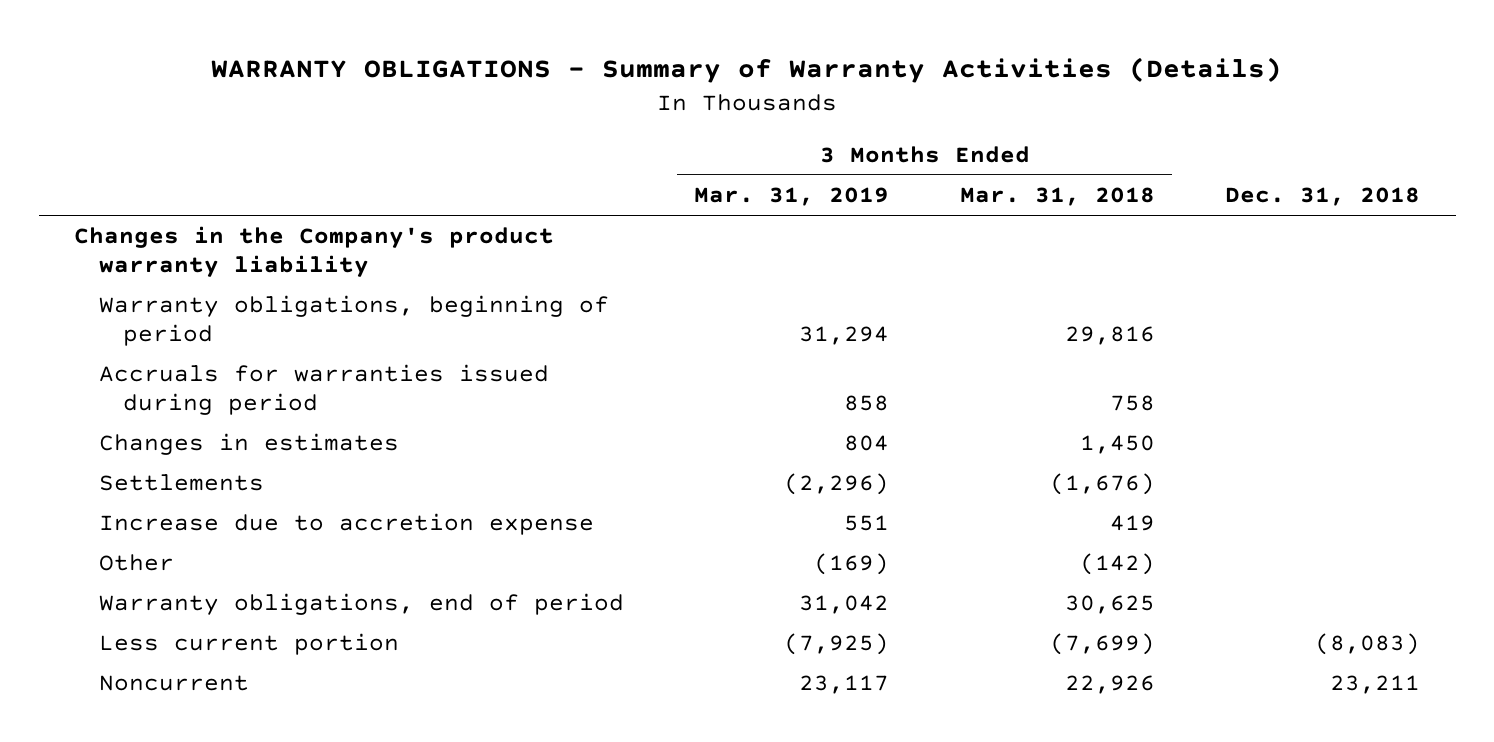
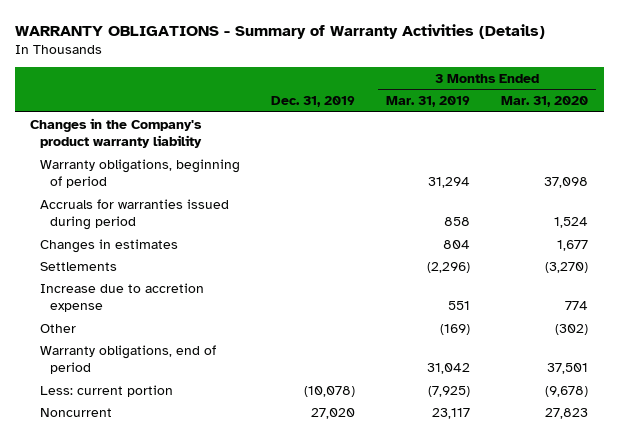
[959,187,1155,207] Mar. 31, 2018 -> none
[1225,187,1421,207] Dec. 31, 2018 -> none
none -> [271,95,356,107] Dec. 31, 2019
none -> [501,95,589,107] Mar. 31, 2020
[98,633,399,656] Less current portion -> [40,384,174,397] Less: current portion

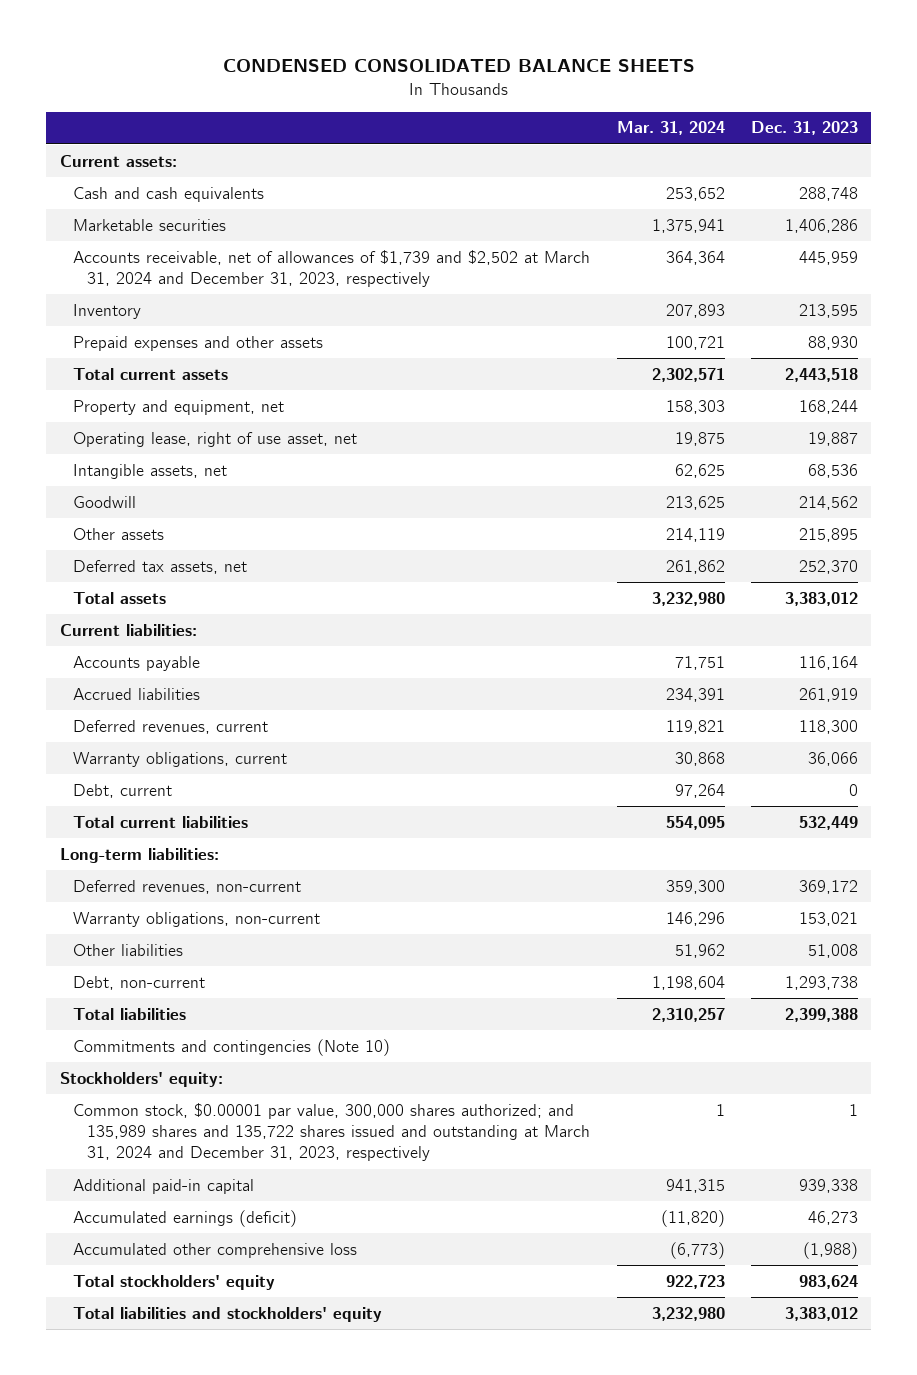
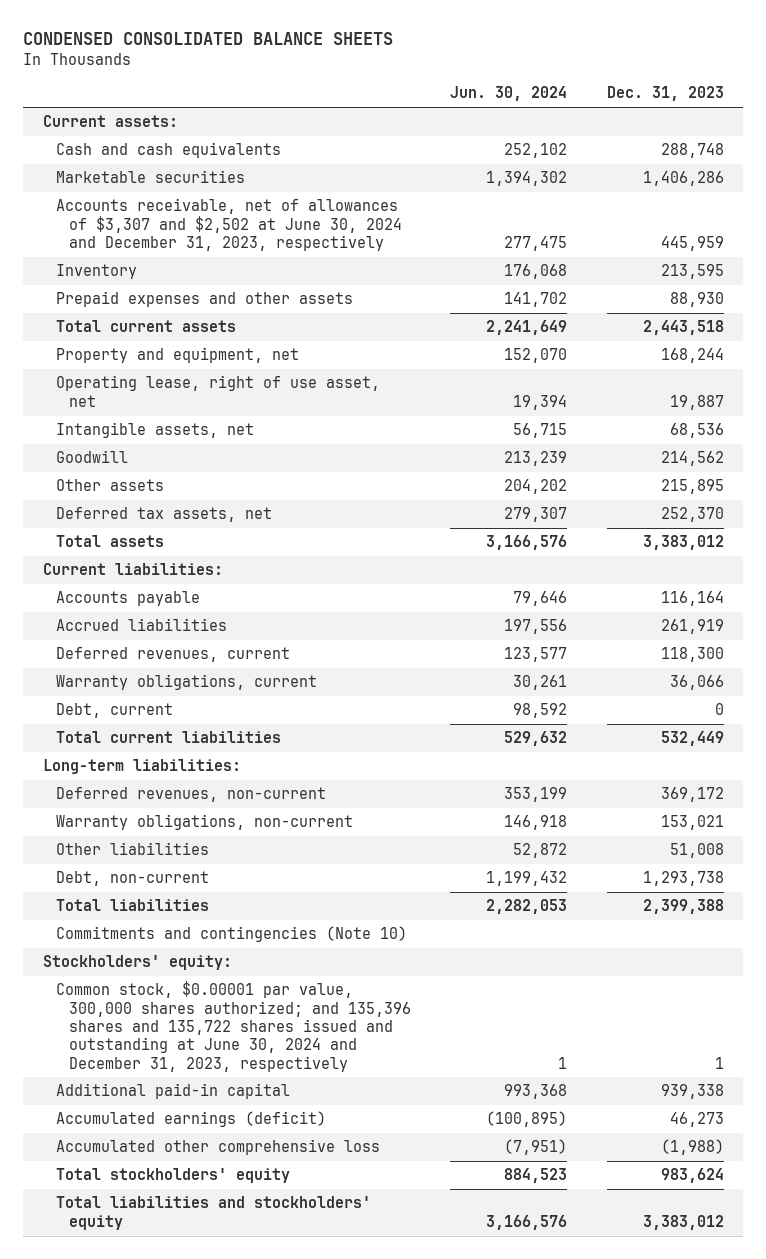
[616,121,725,136] Mar. 31, 2024 -> none
none -> [450,86,568,102] Jun. 30, 2024
[73,249,591,288] Accounts receivable, net of allowances of $1,739 and $2,502 at March 31, 2024 and December 31, 2023, respectively -> [55,198,402,251] Accounts receivable, net of allowances of $3,307 and $2,502 at June 30, 2024 and December 31, 2023, respectively
[73,1102,591,1162] Common stock, $0.00001 par value, 300,000 shares authorized; and 135,989 shares and 135,722 shares issued and outstanding at March 31, 2024 and December 31, 2023, respectively -> [55,981,411,1072] Common stock, $0.00001 par value, 300,000 shares authorized; and 135,396 shares and 135,722 shares issued and outstanding at June 30, 2024 and December 31, 2023, respectively

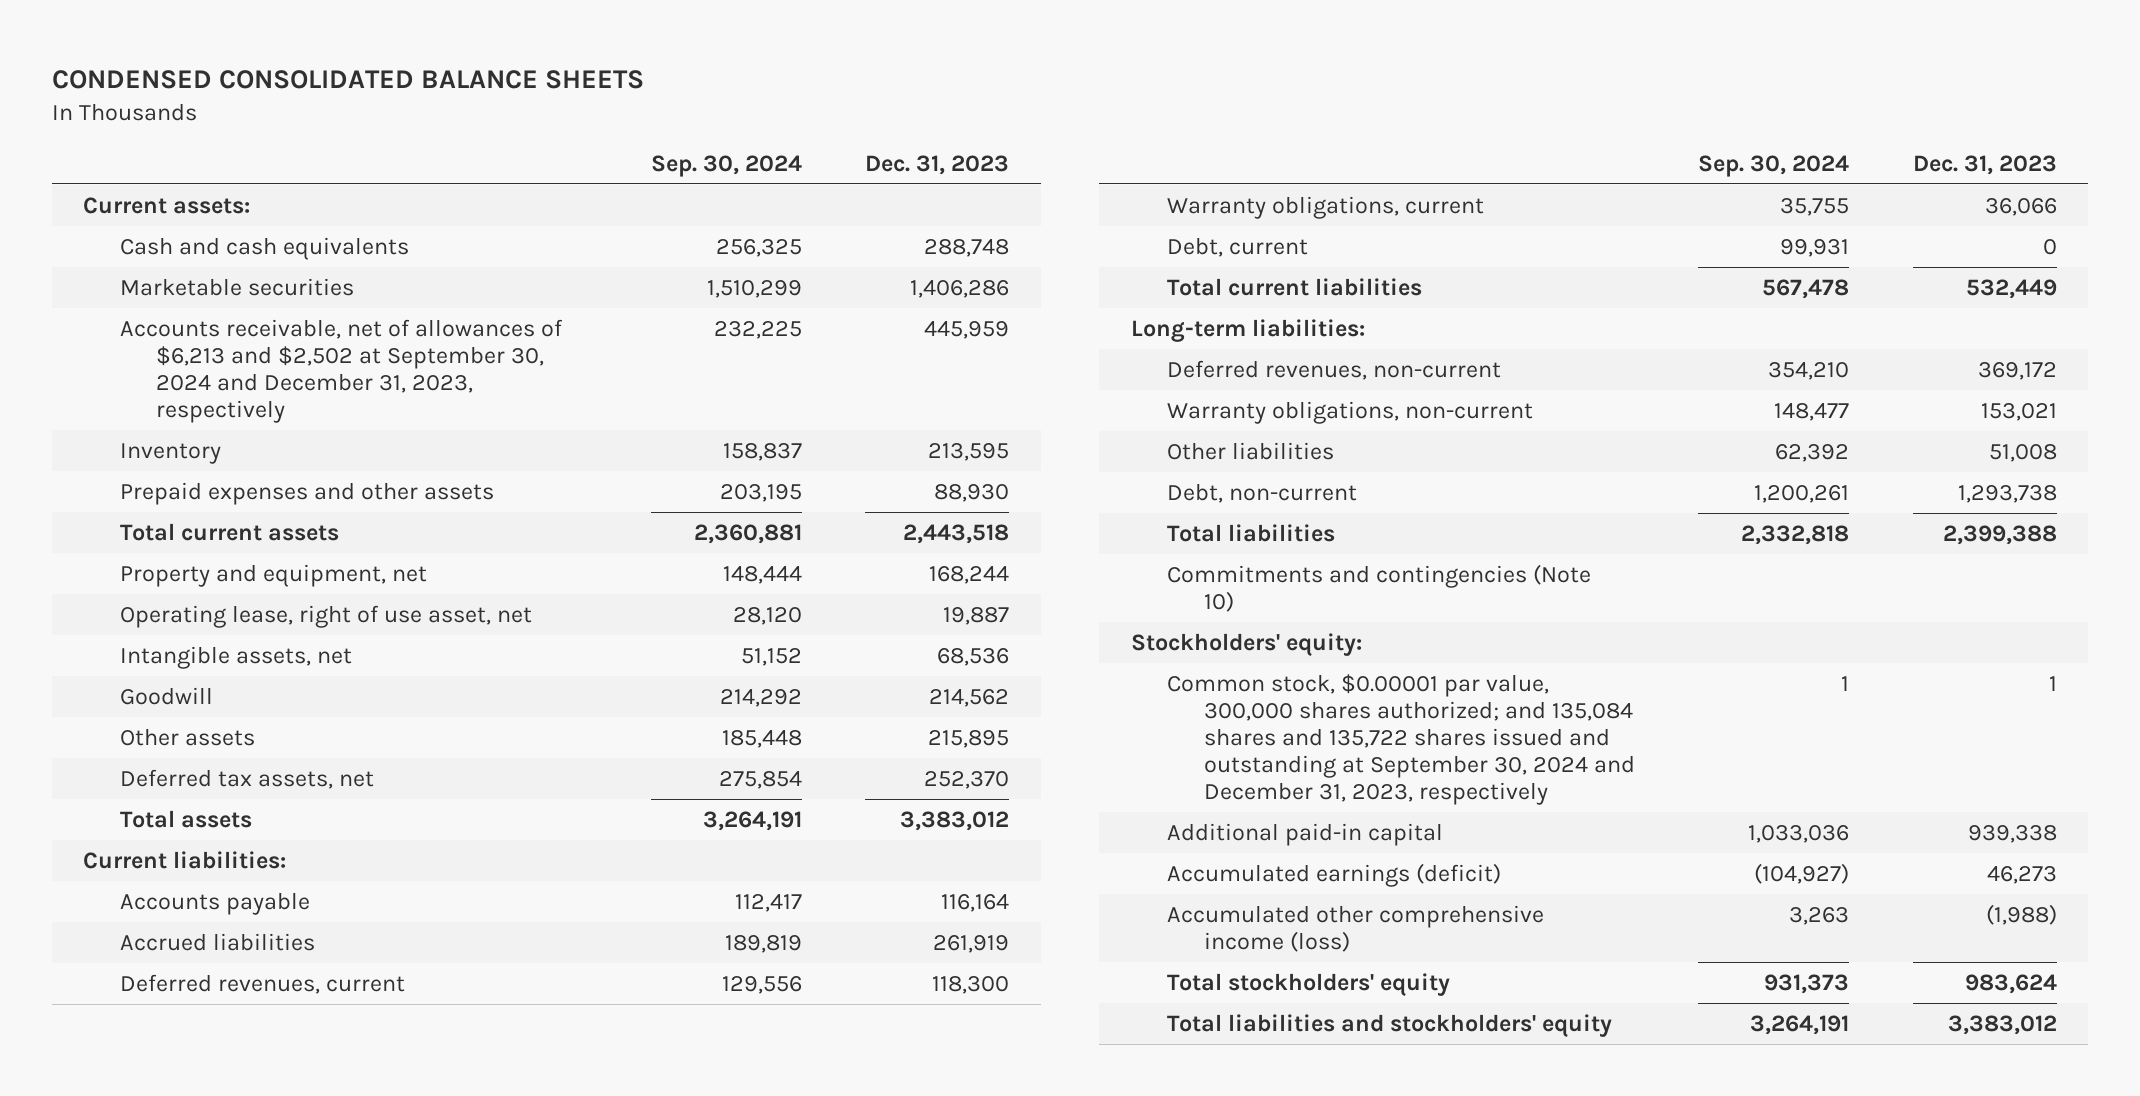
[450,86,568,102] Jun. 30, 2024 -> none
none -> [650,154,802,177] Sep. 30, 2024
[55,198,402,251] Accounts receivable, net of allowances of $3,307 and $2,502 at June 30, 2024 and December 31, 2023, respectively -> [119,318,563,424] Accounts receivable, net of allowances of $6,213 and $2,502 at September 30, 2024 and December 31, 2023, respectively
[55,981,411,1072] Common stock, $0.00001 par value, 300,000 shares authorized; and 135,396 shares and 135,722 shares issued and outstanding at June 30, 2024 and December 31, 2023, respectively -> [1167,673,1635,806] Common stock, $0.00001 par value, 300,000 shares authorized; and 135,084 shares and 135,722 shares issued and outstanding at September 30, 2024 and December 31, 2023, respectively
[55,1139,380,1156] Accumulated other comprehensive loss -> [1167,904,1545,952] Accumulated other comprehensive income (loss)

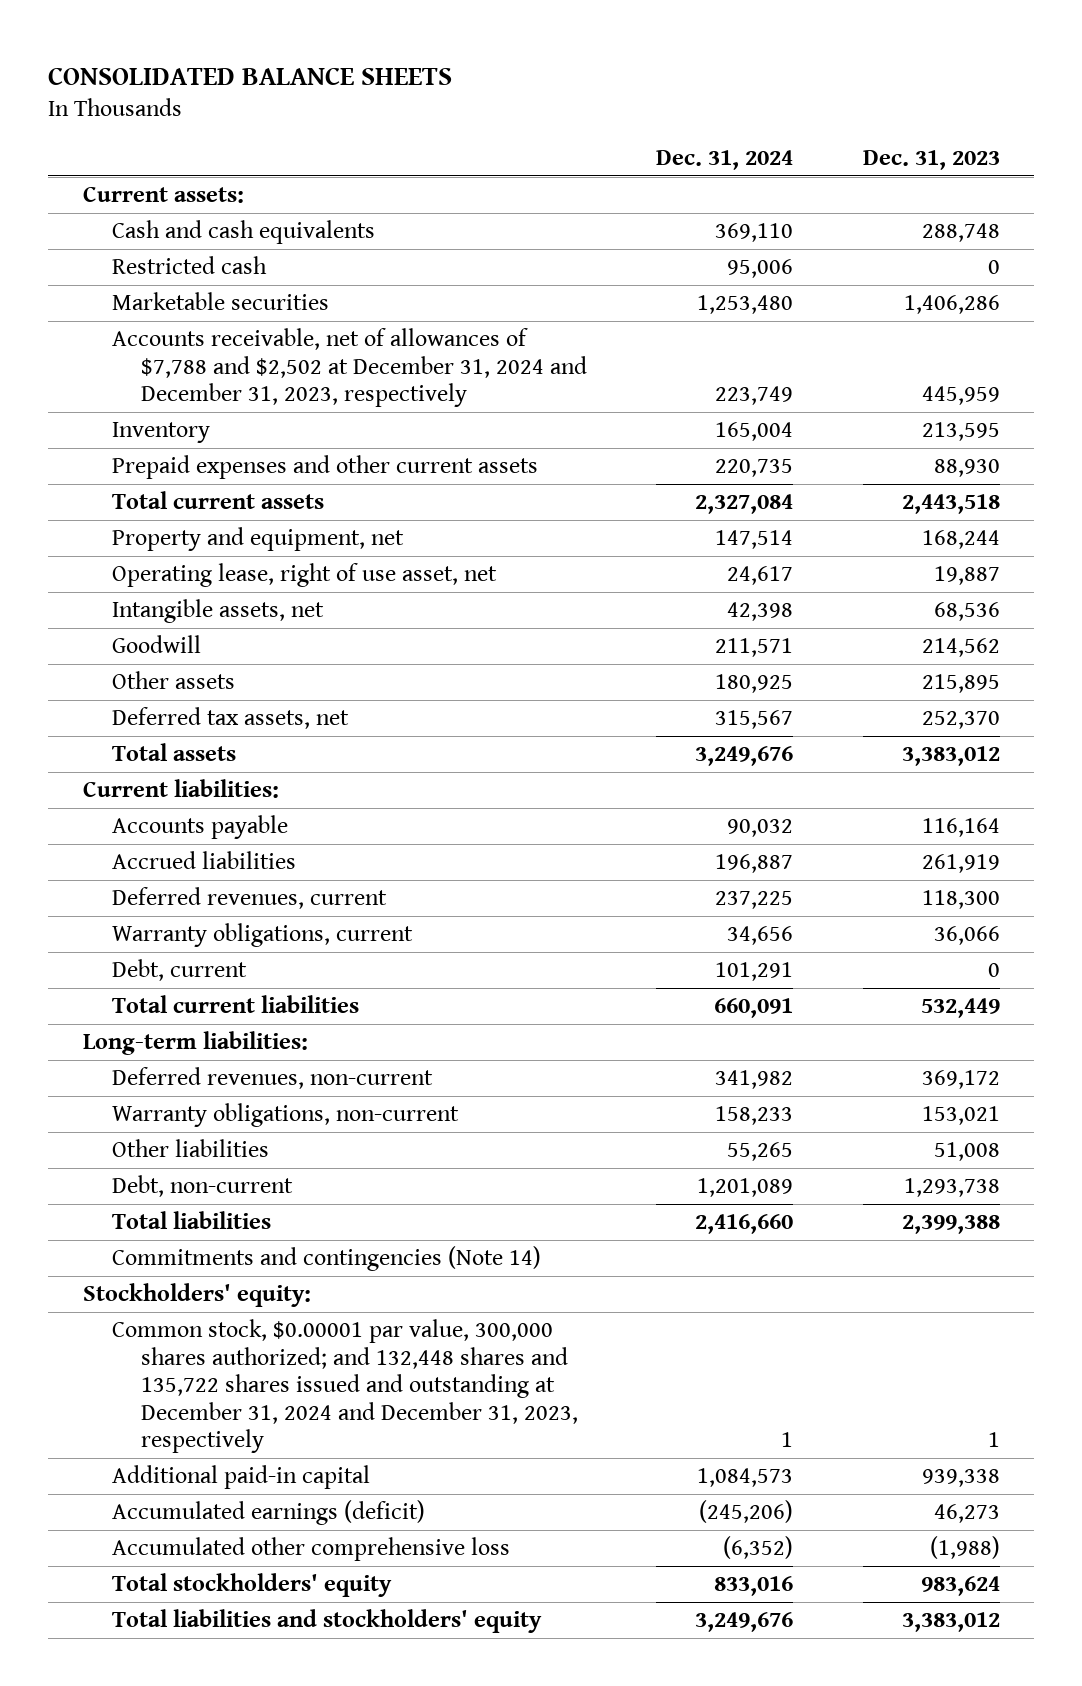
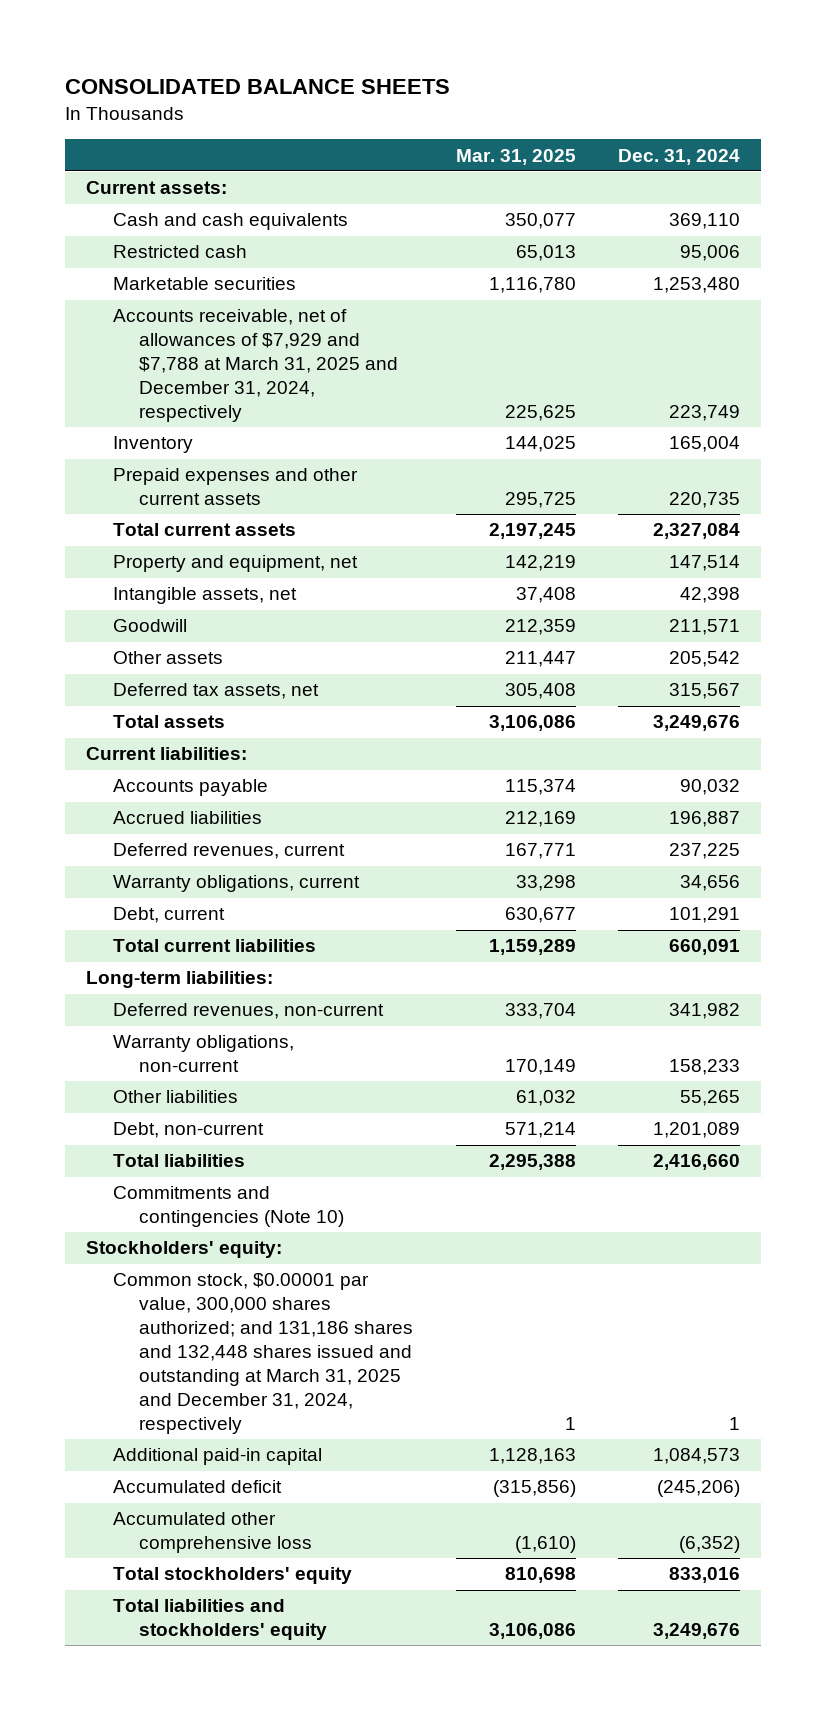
[862,150,1000,171] Dec. 31, 2023 -> none
none -> [455,148,576,165] Mar. 31, 2025
[111,328,587,408] Accounts receivable, net of allowances of $7,788 and $2,502 at December 31, 2024 and December 31, 2023, respectively -> [112,309,399,422] Accounts receivable, net of allowances of $7,929 and $7,788 at March 31, 2025 and December 31, 2024, respectively
[111,563,497,588] Operating lease, right of use asset, net -> none
[715,674,794,694] 180,925 -> [669,651,741,668] 205,542
[111,1246,541,1272] Commitments and contingencies (Note 14) -> [112,1186,345,1228] Commitments and contingencies (Note 10)
[111,1319,578,1453] Common stock, $0.00001 par value, 300,000 shares authorized; and 132,448 shares and 135,722 shares issued and outstanding at December 31, 2024 and December 31, 2023, respectively -> [112,1273,414,1434] Common stock, $0.00001 par value, 300,000 shares authorized; and 131,186 shares and 132,448 shares issued and outstanding at March 31, 2025 and December 31, 2024, respectively
[111,1500,425,1526] Accumulated earnings (deficit) -> [112,1480,282,1494] Accumulated deficit

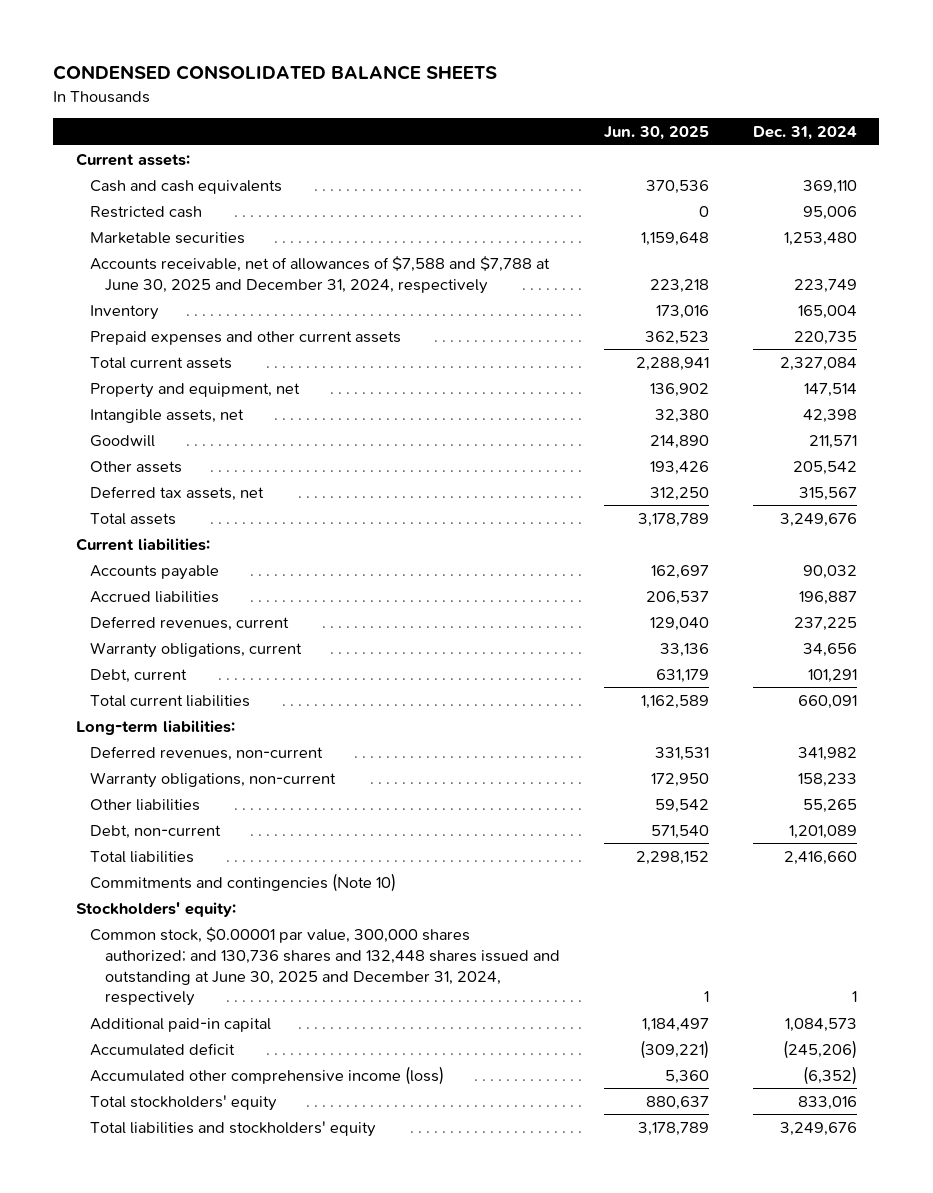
[64,79,450,95] CONSOLIDATED BALANCE SHEETS -> [53,65,498,81] CONDENSED CONSOLIDATED BALANCE SHEETS
[455,148,576,165] Mar. 31, 2025 -> none
none -> [604,125,710,140] Jun. 30, 2025
[112,309,399,422] Accounts receivable, net of allowances of $7,929 and $7,788 at March 31, 2025 and December 31, 2024, respectively -> [90,255,551,294] Accounts receivable, net of allowances of $7,588 and $7,788 at June 30, 2025 and December 31, 2024, respectively
[112,1273,414,1434] Common stock, $0.00001 par value, 300,000 shares authorized; and 131,186 shares and 132,448 shares issued and outstanding at March 31, 2025 and December 31, 2024, respectively -> [90,926,561,1007] Common stock, $0.00001 par value, 300,000 shares authorized; and 130,736 shares and 132,448 shares issued and outstanding at June 30, 2025 and December 31, 2024, respectively
[112,1512,313,1554] Accumulated other comprehensive loss -> [90,1065,445,1085] Accumulated other comprehensive income (loss)

